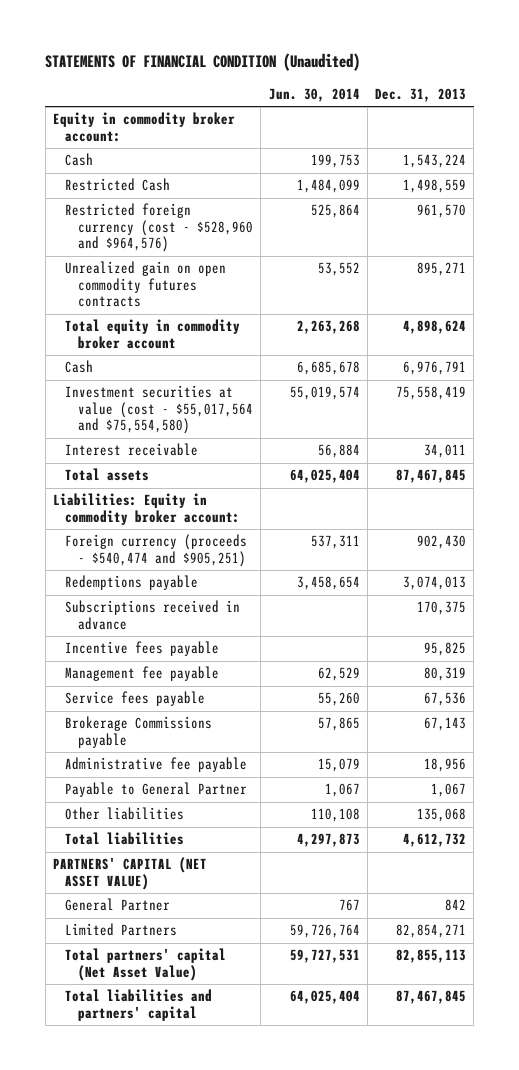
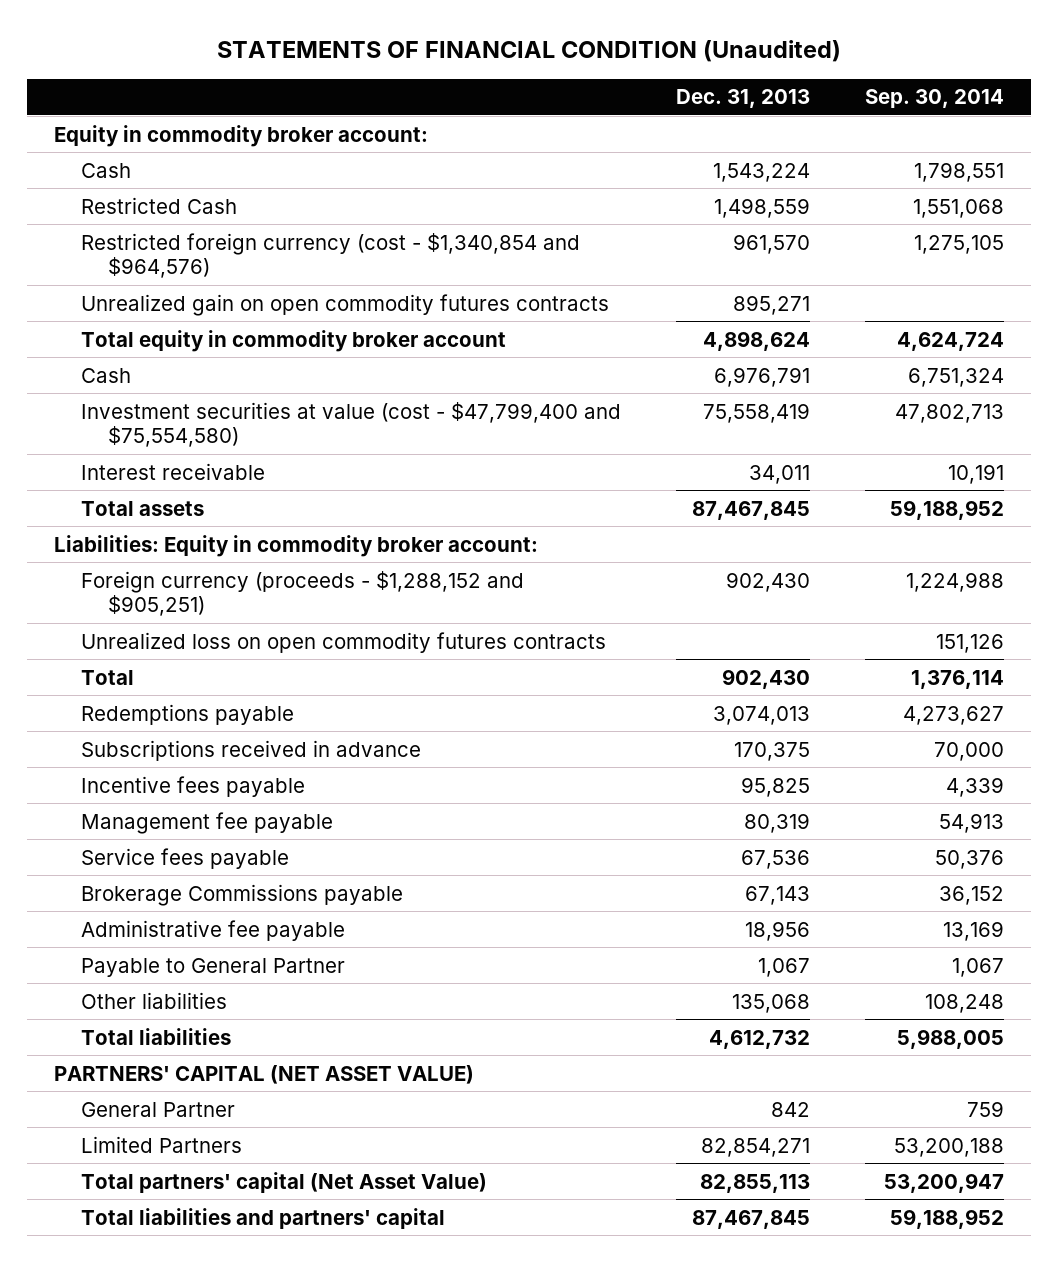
[268,87,360,102] Jun. 30, 2014 -> none
none -> [864,89,1004,109] Sep. 30, 2014
[65,203,253,253] Restricted foreign currency (cost - $528,960 and $964,576) -> [81,232,581,279] Restricted foreign currency (cost - $1,340,854 and $964,576)
[65,385,253,435] Investment securities at value (cost - $55,017,564 and $75,554,580) -> [81,401,622,448] Investment securities at value (cost - $47,799,400 and $75,554,580)
[65,534,248,567] Foreign currency (proceeds - $540,474 and $905,251) -> [81,570,525,617] Foreign currency (proceeds - $1,288,152 and $905,251)
none -> [81,631,607,653] Unrealized loss on open commodity futures contracts
none -> [81,669,135,685] Total

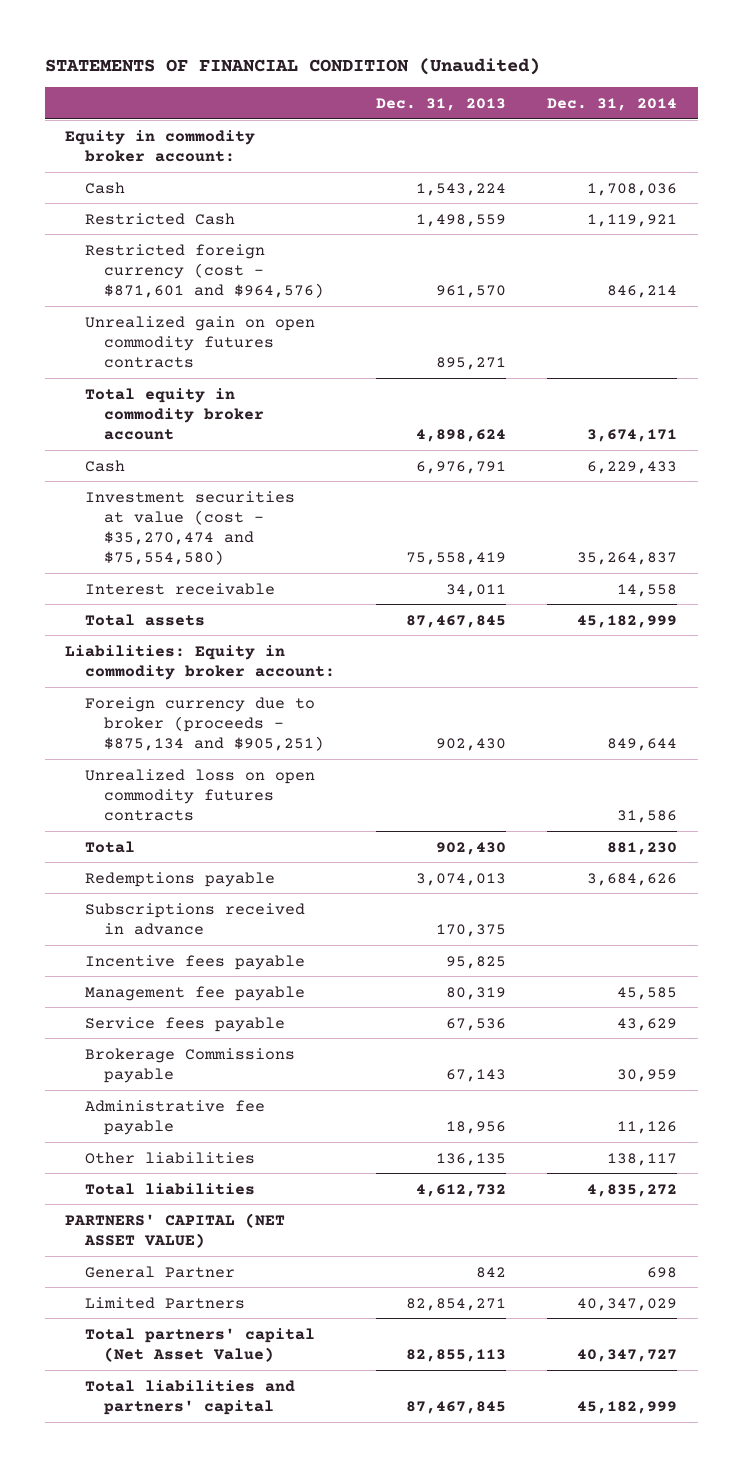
[864,89,1004,109] Sep. 30, 2014 -> none
none -> [547,97,678,111] Dec. 31, 2014
[81,232,581,279] Restricted foreign currency (cost - $1,340,854 and $964,576) -> [84,243,324,299] Restricted foreign currency (cost - $871,601 and $964,576)
[81,401,622,448] Investment securities at value (cost - $47,799,400 and $75,554,580) -> [84,490,295,566] Investment securities at value (cost - $35,270,474 and $75,554,580)
[81,570,525,617] Foreign currency (proceeds - $1,288,152 and $905,251) -> [84,696,324,752] Foreign currency due to broker (proceeds - $875,134 and $905,251)
[81,957,346,977] Payable to General Partner -> none
[731,993,810,1013] 135,068 -> [435,1152,506,1166] 136,135

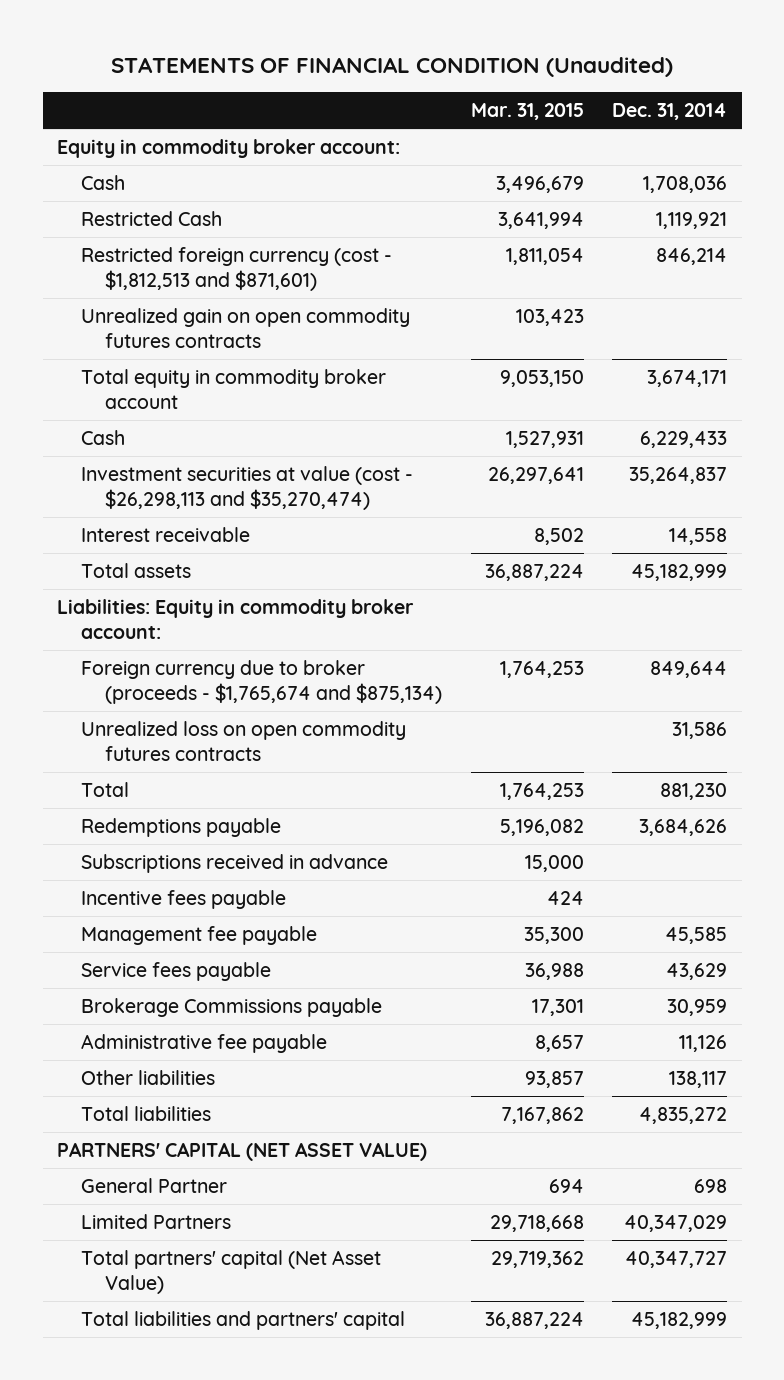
[375,97,506,111] Dec. 31, 2013 -> none
none -> [470,103,584,121] Mar. 31, 2015
[84,243,324,299] Restricted foreign currency (cost - $871,601 and $964,576) -> [80,247,392,291] Restricted foreign currency (cost - $1,812,513 and $871,601)
[84,490,295,566] Investment securities at value (cost - $35,270,474 and $75,554,580) -> [80,466,413,510] Investment securities at value (cost - $26,298,113 and $35,270,474)
[84,696,324,752] Foreign currency due to broker (proceeds - $875,134 and $905,251) -> [80,660,442,704] Foreign currency due to broker (proceeds - $1,765,674 and $875,134)

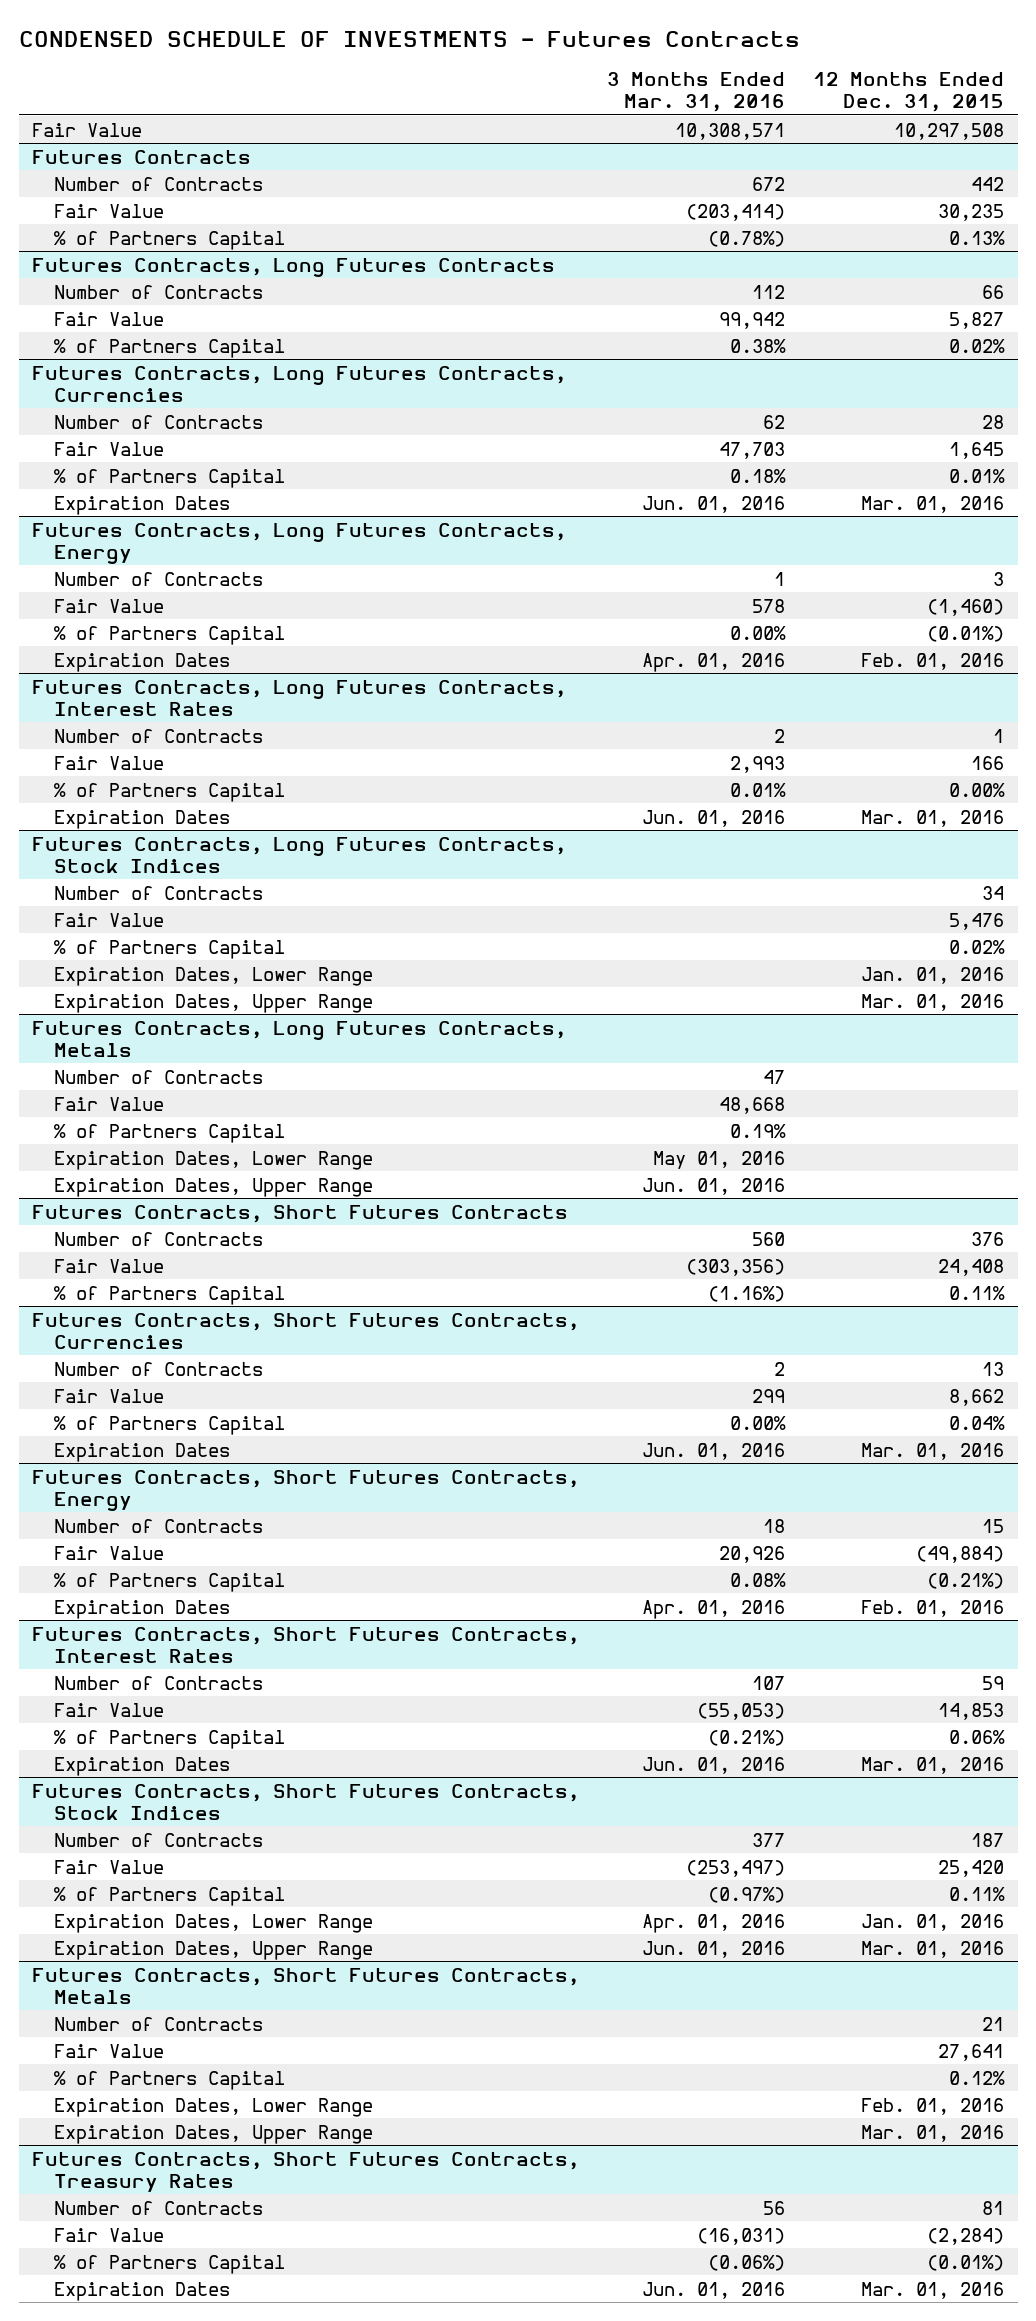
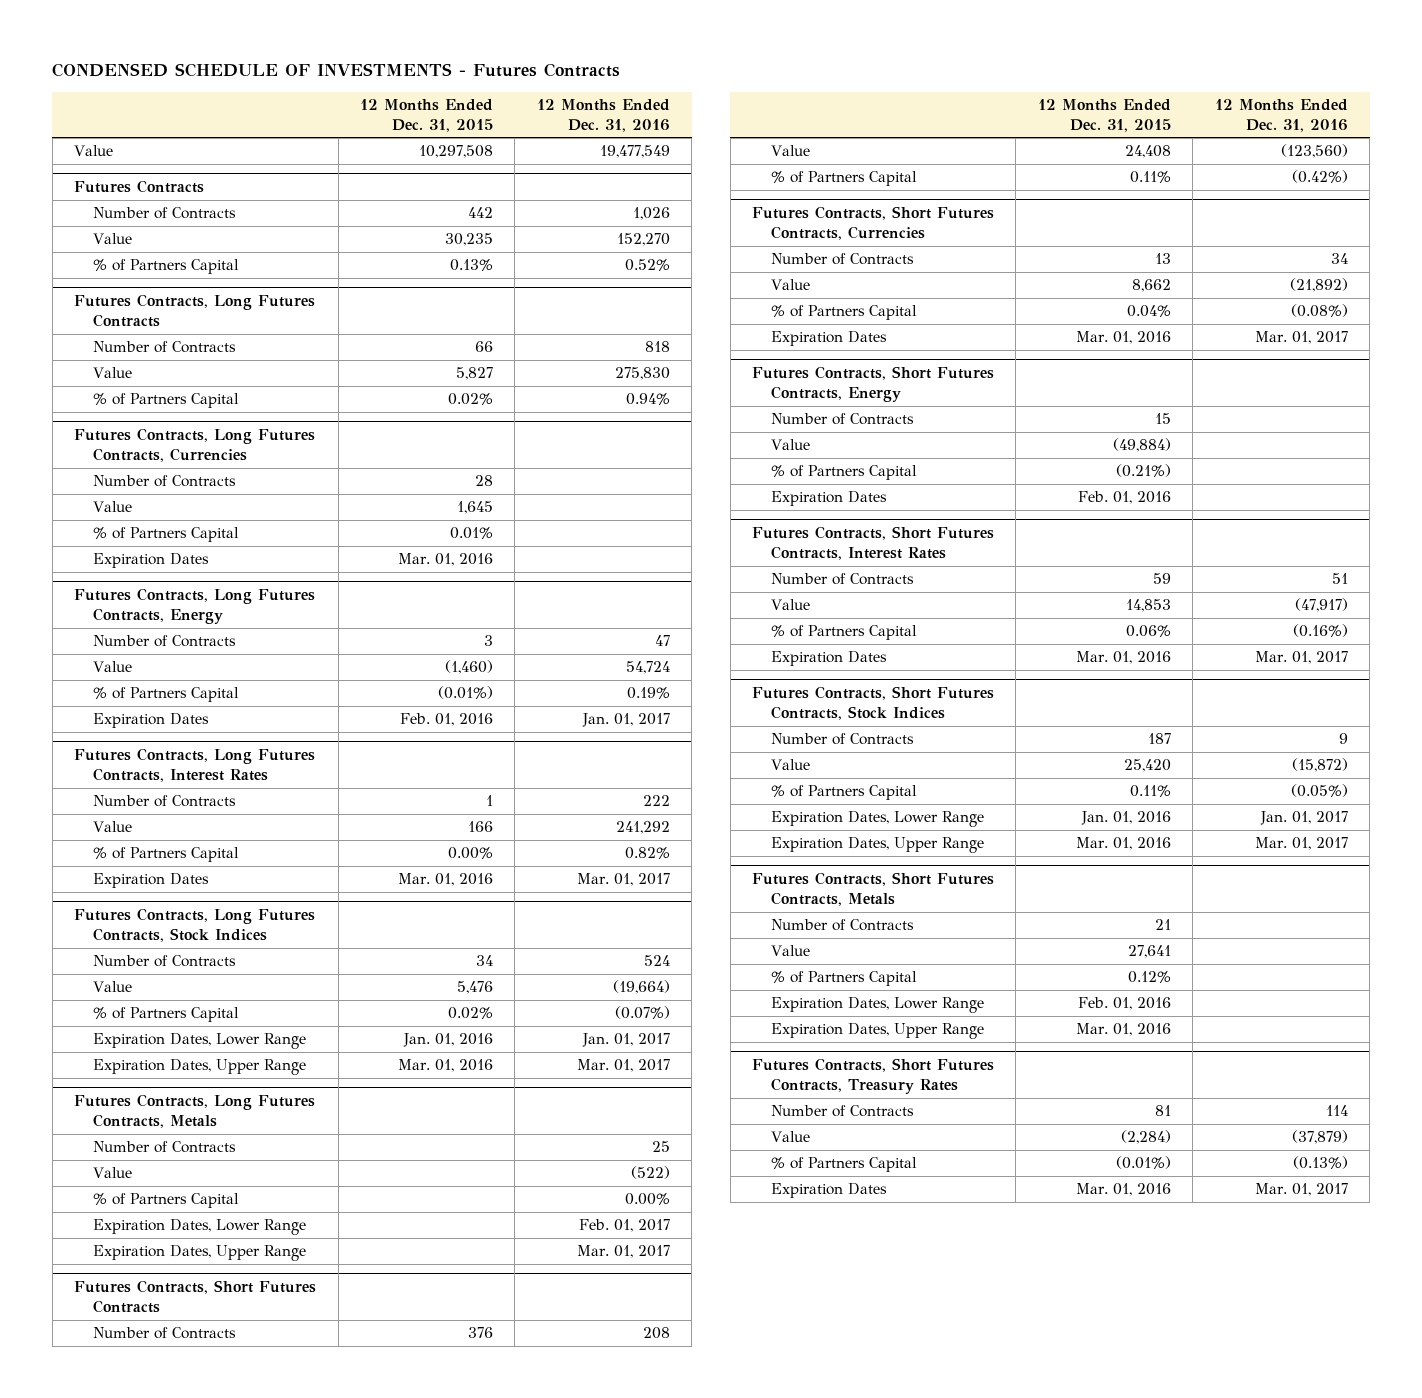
[607,72,786,113] 3 Months Ended Mar. 31, 2016 -> none
none -> [536,98,670,132] 12 Months Ended Dec. 31, 2016
[32,122,143,137] Fair Value -> [74,145,114,157] Value
[53,203,164,218] Fair Value -> [93,233,133,245] Value
[53,311,164,326] Fair Value -> [93,367,133,379] Value
[53,441,164,456] Fair Value -> [93,501,133,513] Value
[53,598,164,613] Fair Value -> [93,661,133,673] Value
[53,755,164,770] Fair Value -> [93,821,133,833] Value
[53,912,164,927] Fair Value -> [93,981,133,993] Value
[53,1096,164,1111] Fair Value -> [93,1167,133,1179] Value
[53,1258,164,1273] Fair Value -> [771,145,811,157] Value
[53,1388,164,1403] Fair Value -> [771,279,811,291] Value
[53,1545,164,1560] Fair Value -> [771,439,811,451] Value
[53,1702,164,1717] Fair Value -> [771,599,811,611] Value
[53,1859,164,1874] Fair Value -> [771,759,811,771] Value
[53,2043,164,2058] Fair Value -> [771,945,811,957] Value
[53,2227,164,2242] Fair Value -> [771,1131,811,1143] Value

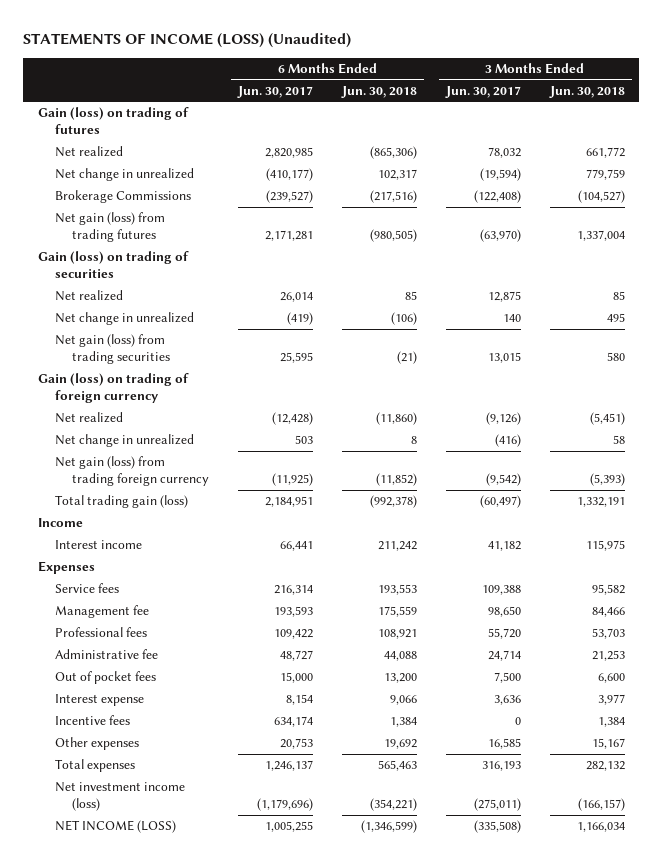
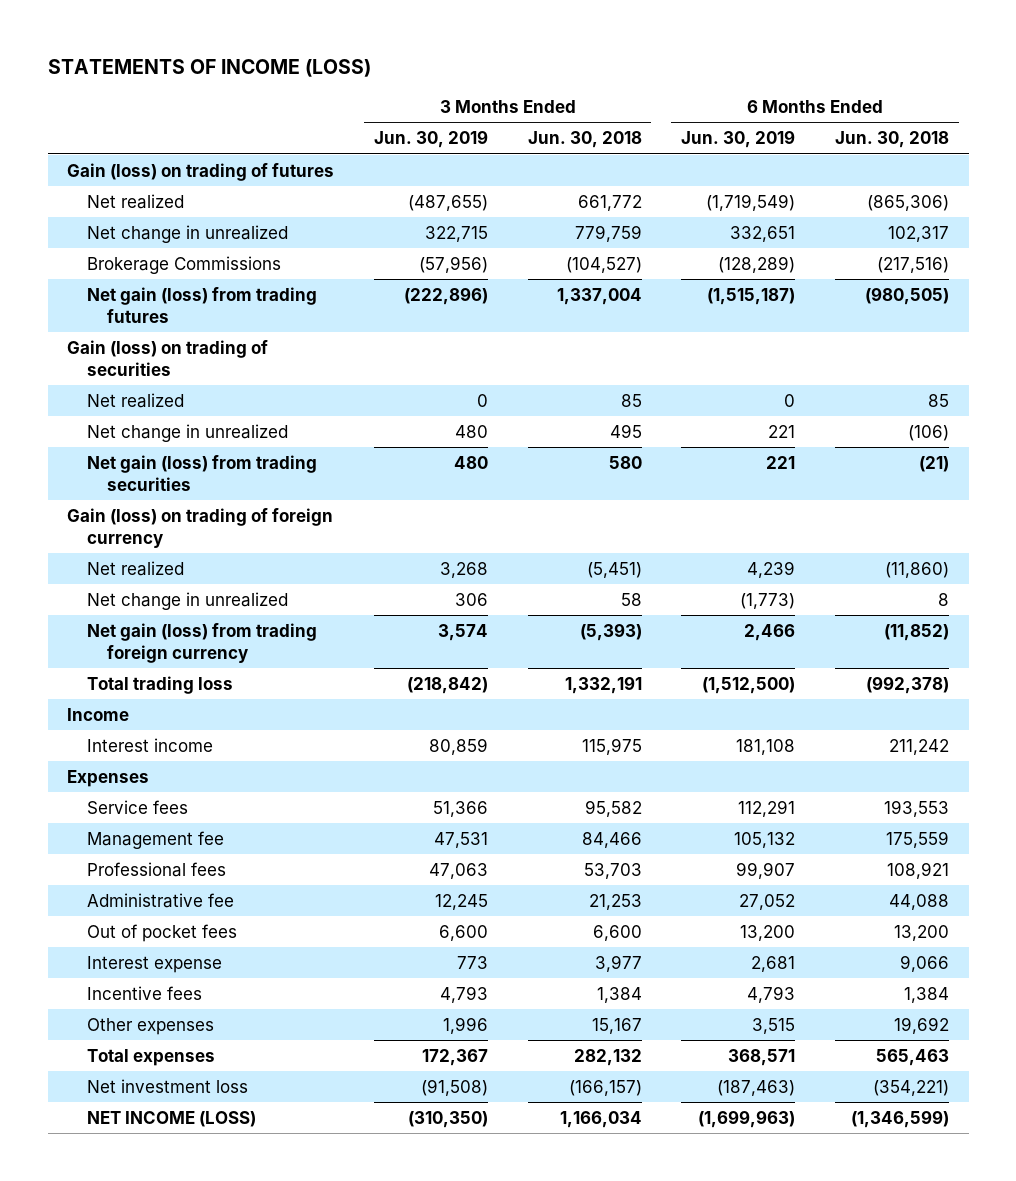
[23,33,352,49] STATEMENTS OF INCOME (LOSS) (Unaudited) -> [47,58,371,77] STATEMENTS OF INCOME (LOSS)
[237,85,314,98] Jun. 30, 2017 -> none
[444,85,521,98] Jun. 30, 2017 -> none
none -> [373,130,488,149] Jun. 30, 2019
none -> [681,130,796,149] Jun. 30, 2019
[55,495,189,509] Total trading gain (loss) -> [87,675,234,694] Total trading loss
[55,782,186,812] Net investment income (loss) -> [87,1078,249,1093] Net investment loss

